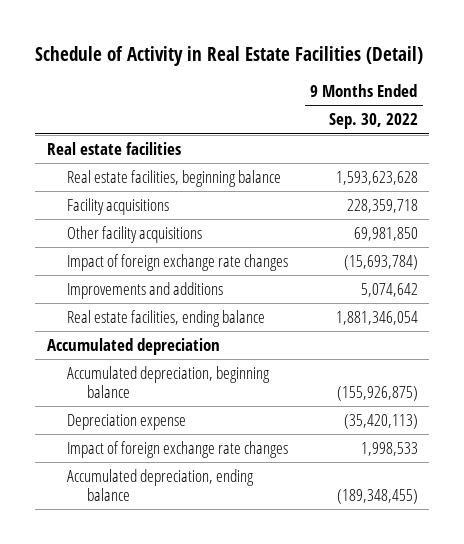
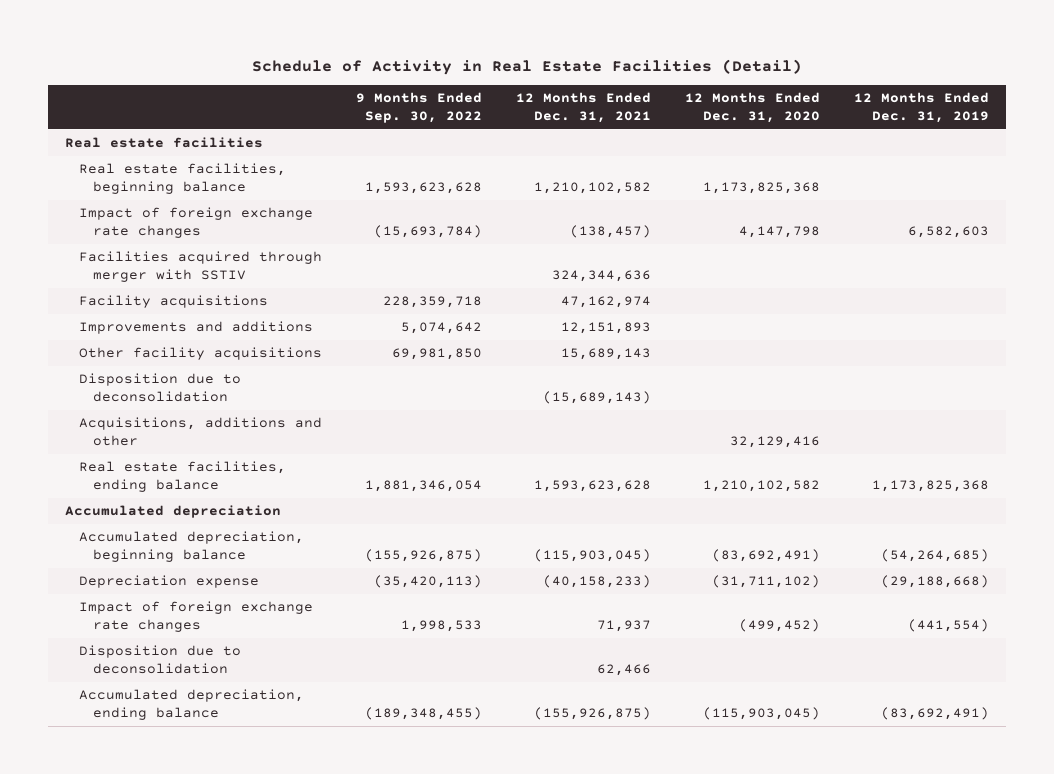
none -> [516,92,652,123] 12 Months Ended Dec. 31, 2021
none -> [685,92,821,123] 12 Months Ended Dec. 31, 2020
none -> [854,92,990,123] 12 Months Ended Dec. 31, 2019
none -> [79,251,323,282] Facilities acquired through merger with SSTIV
[66,198,169,216] Facility acquisitions -> [79,295,269,309] Facility acquisitions
[66,226,202,244] Other facility acquisitions -> [79,347,323,361] Other facility acquisitions
none -> [79,373,242,402] Disposition due to deconsolidation
none -> [79,417,323,446] Acquisitions, additions and other
none -> [79,645,242,674] Disposition due to deconsolidation

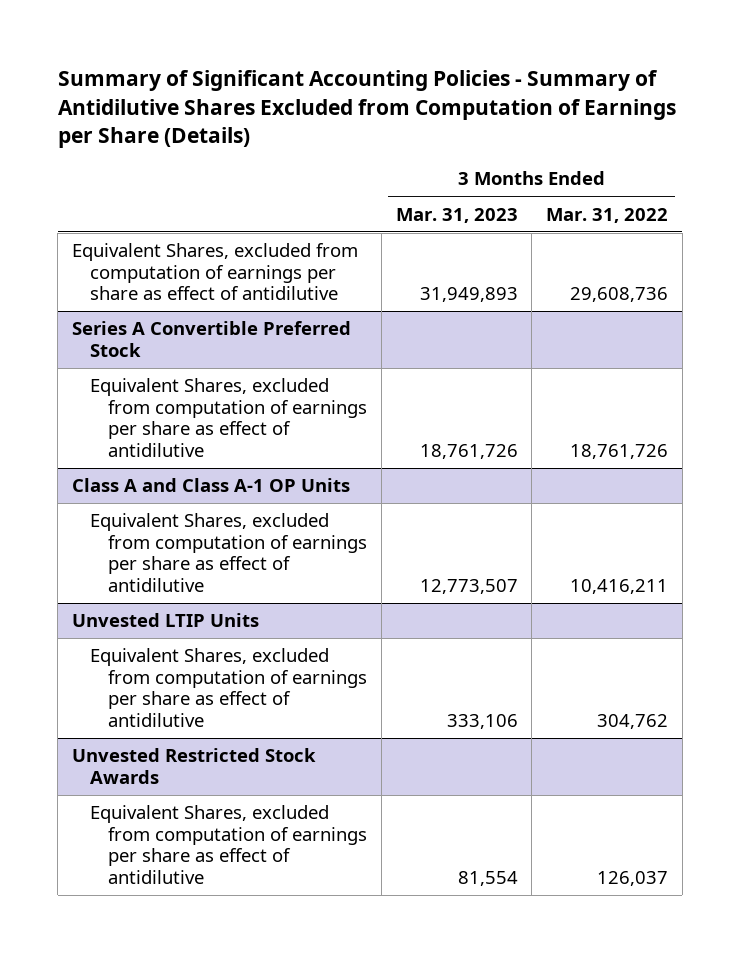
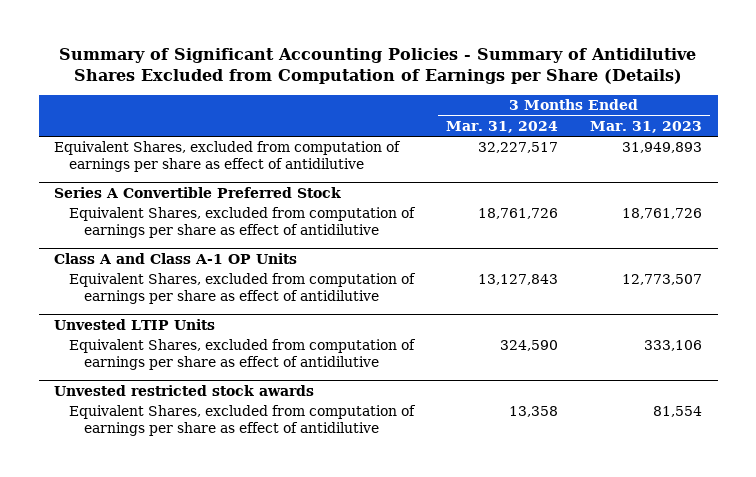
[546,207,669,223] Mar. 31, 2022 -> none
none -> [446,121,559,134] Mar. 31, 2024
[72,748,317,784] Unvested Restricted Stock Awards -> [54,384,315,396] Unvested restricted stock awards

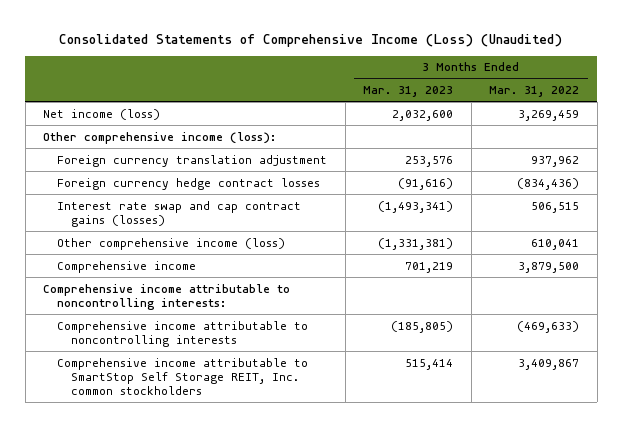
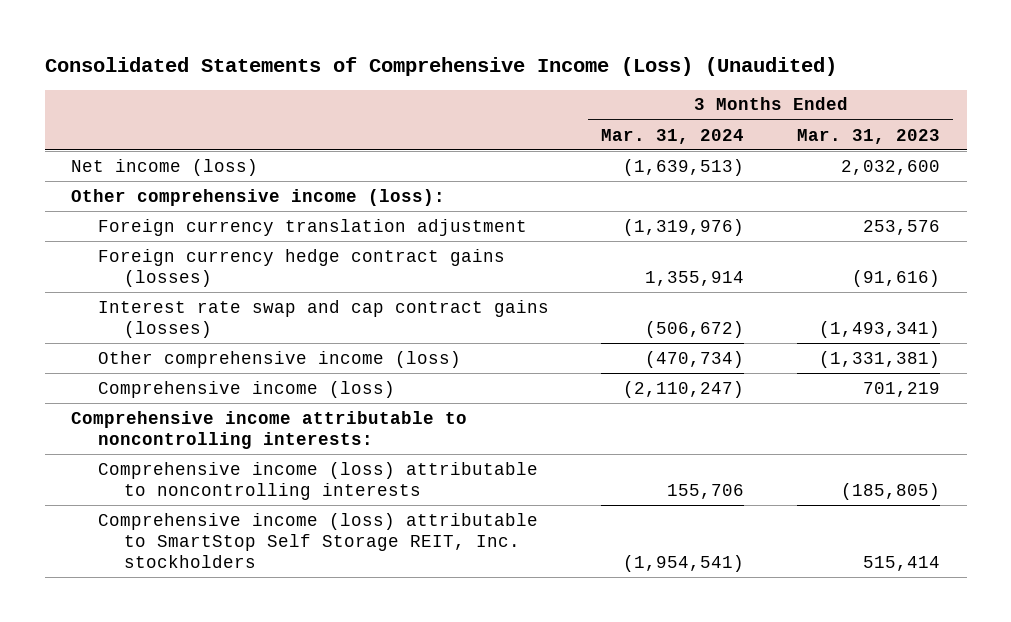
[489,86,580,98] Mar. 31, 2022 -> none
none -> [601,128,745,144] Mar. 31, 2024
[57,177,321,190] Foreign currency hedge contract losses -> [97,248,505,288] Foreign currency hedge contract gains (losses)
[57,260,197,273] Comprehensive income -> [97,380,395,398] Comprehensive income (loss)
[57,320,309,347] Comprehensive income attributable to noncontrolling interests -> [97,461,538,501] Comprehensive income (loss) attributable to noncontrolling interests
[57,357,309,395] Comprehensive income attributable to SmartStop Self Storage REIT, Inc. common stockholders -> [97,512,538,569] Comprehensive income (loss) attributable to SmartStop Self Storage REIT, Inc. stockholders

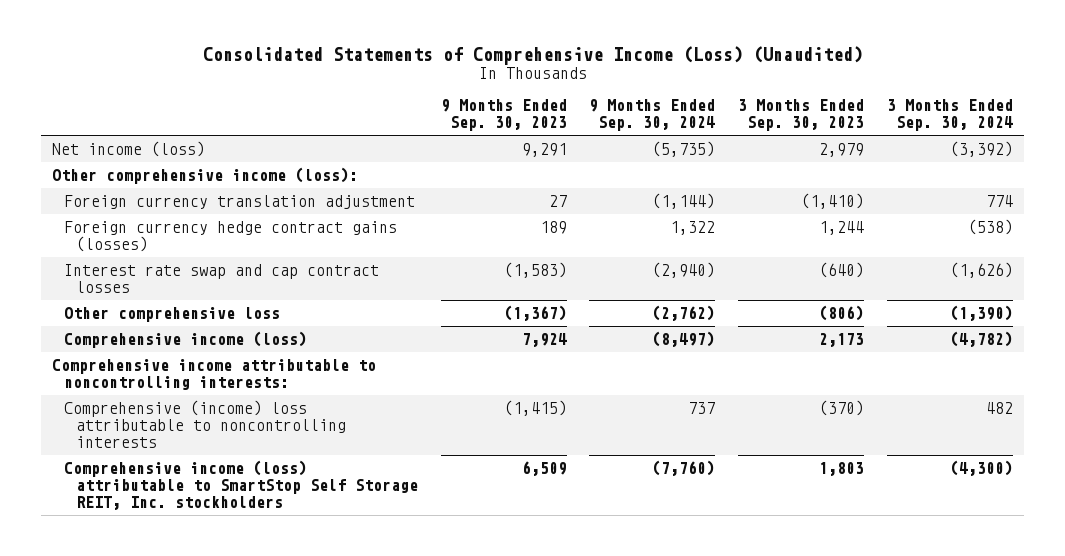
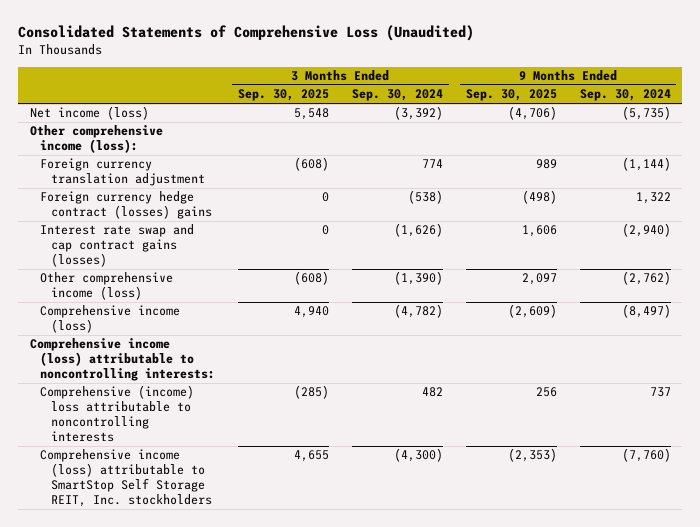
[202,46,863,66] Consolidated Statements of Comprehensive Income (Loss) (Unaudited) -> [18,25,475,42] Consolidated Statements of Comprehensive Loss (Unaudited)
[440,99,567,132] 9 Months Ended Sep. 30, 2023 -> none
[738,99,865,132] 3 Months Ended Sep. 30, 2023 -> none
none -> [237,89,329,102] Sep. 30, 2025
none -> [465,89,557,102] Sep. 30, 2025
[64,221,398,253] Foreign currency hedge contract gains (losses) -> [40,191,212,220] Foreign currency hedge contract (losses) gains
[64,264,380,294] Interest rate swap and cap contract losses -> [40,224,195,268] Interest rate swap and cap contract gains (losses)
[64,307,281,323] Other comprehensive loss -> [40,272,174,301] Other comprehensive income (loss)
[52,359,377,391] Comprehensive income attributable to noncontrolling interests: -> [29,338,216,382] Comprehensive income (loss) attributable to noncontrolling interests:

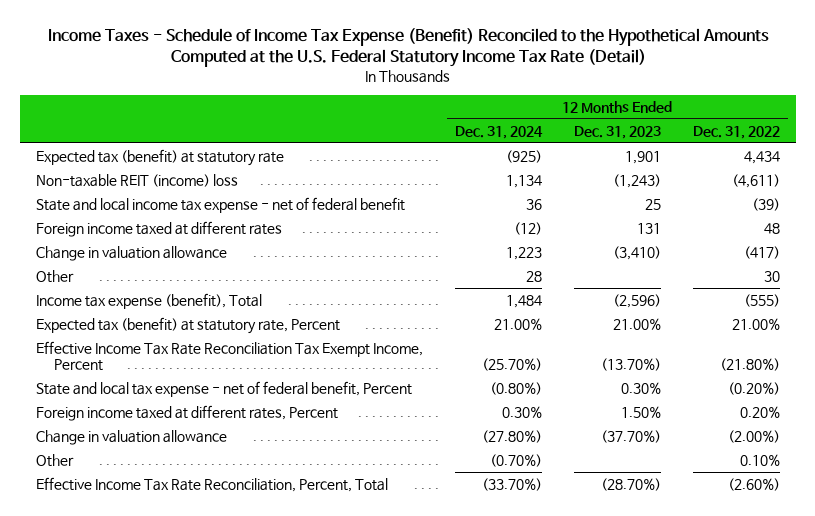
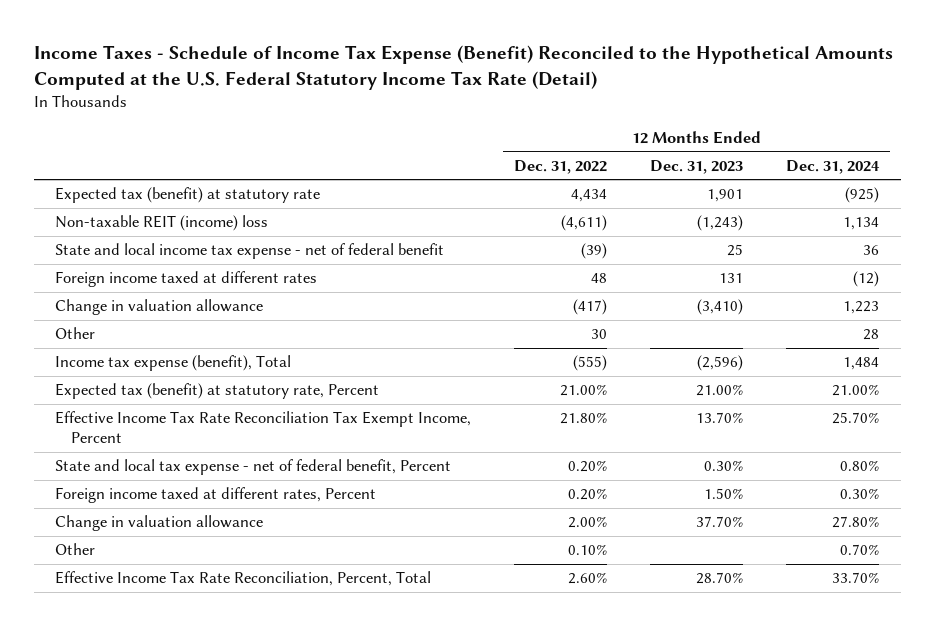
[481,358,542,372] (25.70%) -> [832,412,880,425] 25.70%
[600,358,661,372] (13.70%) -> [696,412,744,424] 13.70%
[719,358,780,372] (21.80%) -> [560,412,608,425] 21.80%
[489,382,542,396] (0.80%) -> [840,460,880,472] 0.80%
[727,382,780,396] (0.20%) -> [568,460,608,473] 0.20%
[481,430,542,444] (27.80%) -> [832,516,880,529] 27.80%
[600,430,661,444] (37.70%) -> [696,516,744,528] 37.70%
[727,430,780,444] (2.00%) -> [568,516,608,529] 2.00%
[489,454,542,468] (0.70%) -> [840,544,880,556] 0.70%
[481,478,542,492] (33.70%) -> [832,572,880,584] 33.70%
[600,478,661,492] (28.70%) -> [696,572,744,585] 28.70%
[727,478,780,492] (2.60%) -> [568,572,608,585] 2.60%

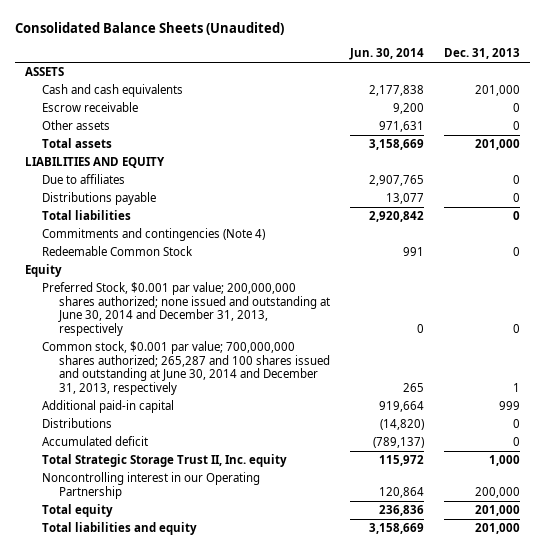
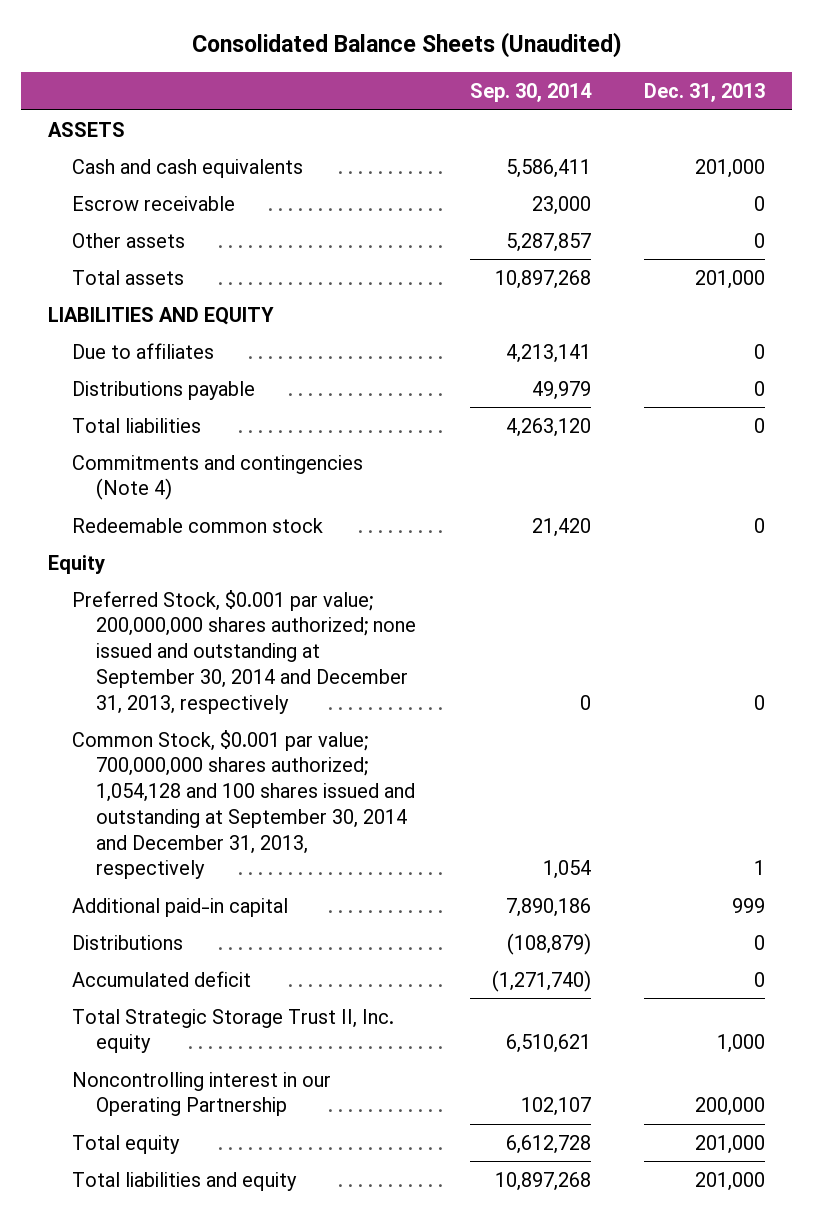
[348,48,424,61] Jun. 30, 2014 -> none
none -> [469,83,592,103] Sep. 30, 2014
[41,246,193,257] Redeemable Common Stock -> [72,517,324,533] Redeemable common stock
[41,282,330,336] Preferred Stock, $0.001 par value; 200,000,000 shares authorized; none issued and outstanding at June 30, 2014 and December 31, 2013, respectively -> [72,589,417,714] Preferred Stock, $0.001 par value; 200,000,000 shares authorized; none issued and outstanding at September 30, 2014 and December 31, 2013, respectively
[41,341,330,395] Common stock, $0.001 par value; 700,000,000 shares authorized; 265,287 and 100 shares issued and outstanding at June 30, 2014 and December 31, 2013, respectively -> [72,729,416,880] Common Stock, $0.001 par value; 700,000,000 shares authorized; 1,054,128 and 100 shares issued and outstanding at September 30, 2014 and December 31, 2013, respectively

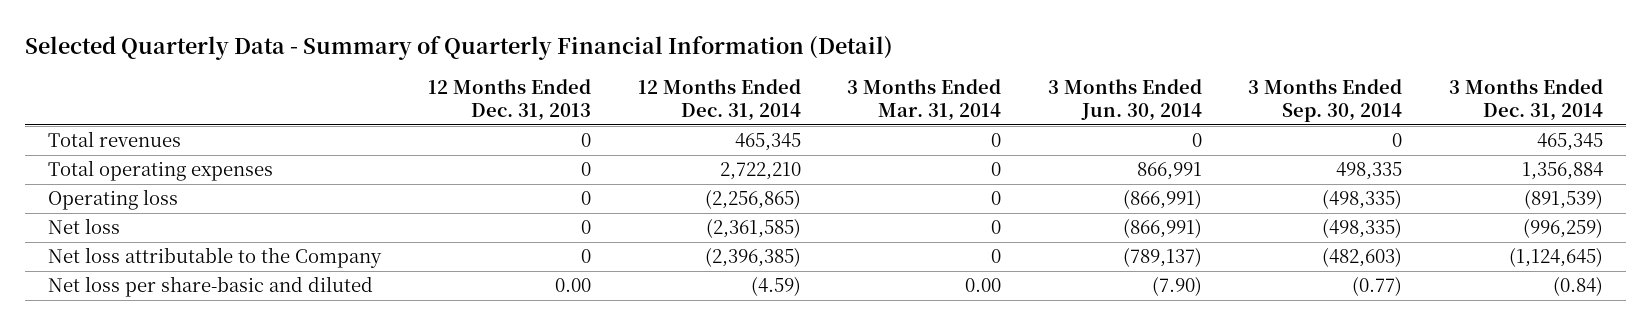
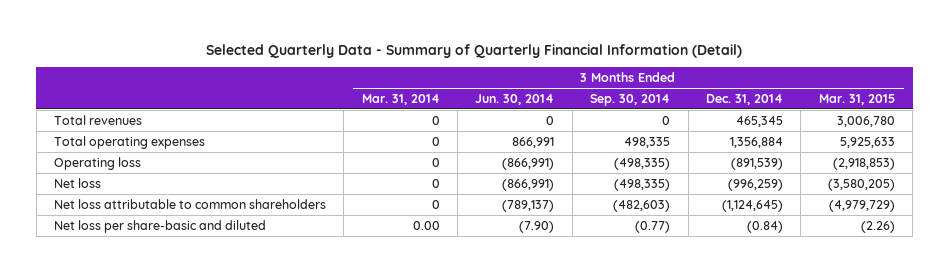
[427,78,591,121] 12 Months Ended Dec. 31, 2013 -> none
[637,78,801,121] 12 Months Ended Dec. 31, 2014 -> none
none -> [818,93,895,105] Mar. 31, 2015
[48,247,383,269] Net loss attributable to the Company -> [53,198,326,209] Net loss attributable to common shareholders

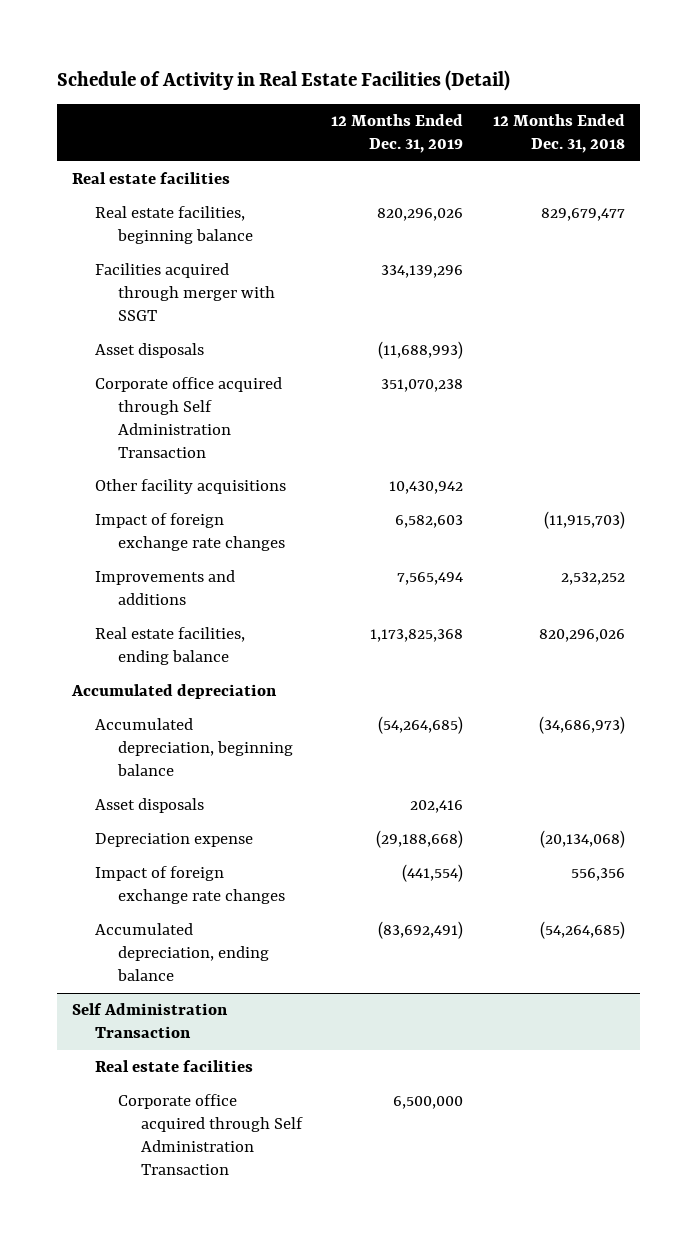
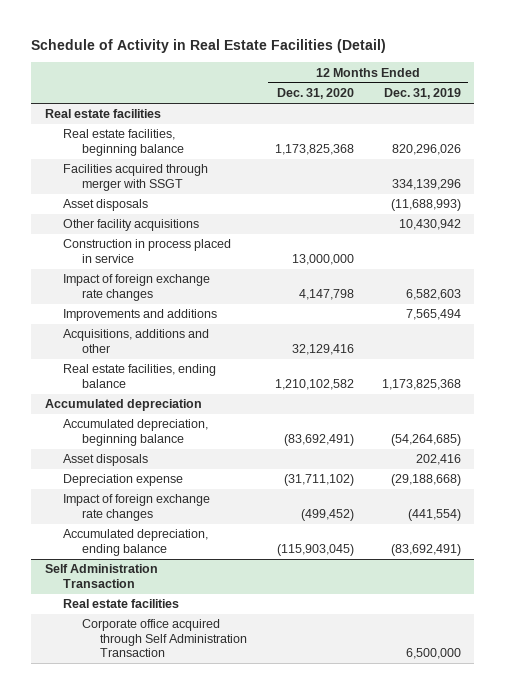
[492,114,625,154] 12 Months Ended Dec. 31, 2018 -> none
none -> [277,88,355,100] Dec. 31, 2020
[94,377,282,458] Corporate office acquired through Self Administration Transaction -> none
none -> [63,239,232,263] Construction in process placed in service
none -> [63,329,210,353] Acquisitions, additions and other

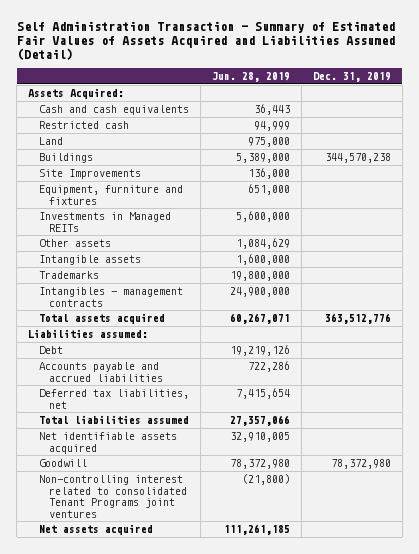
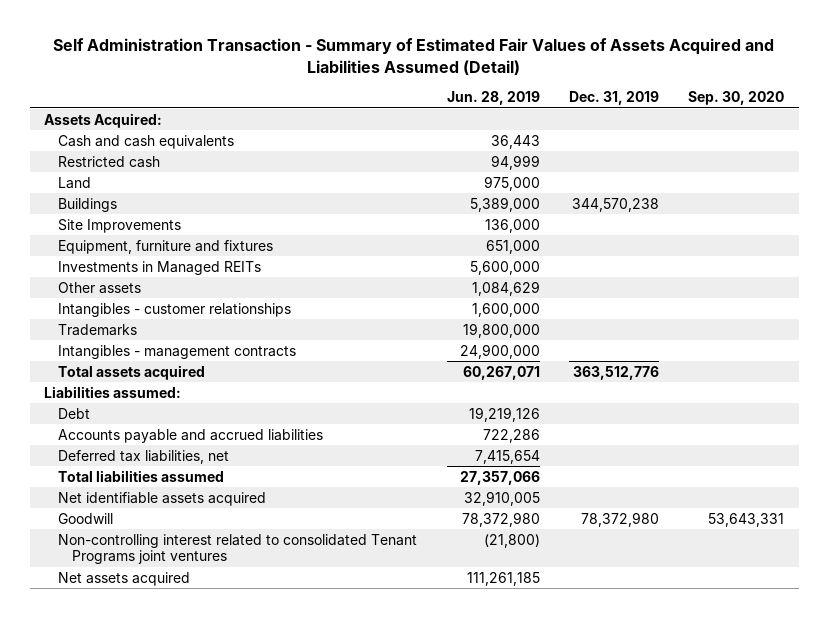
none -> [688,91,785,106] Sep. 30, 2020
[38,255,141,266] Intangible assets -> [58,302,292,317] Intangibles - customer relationships

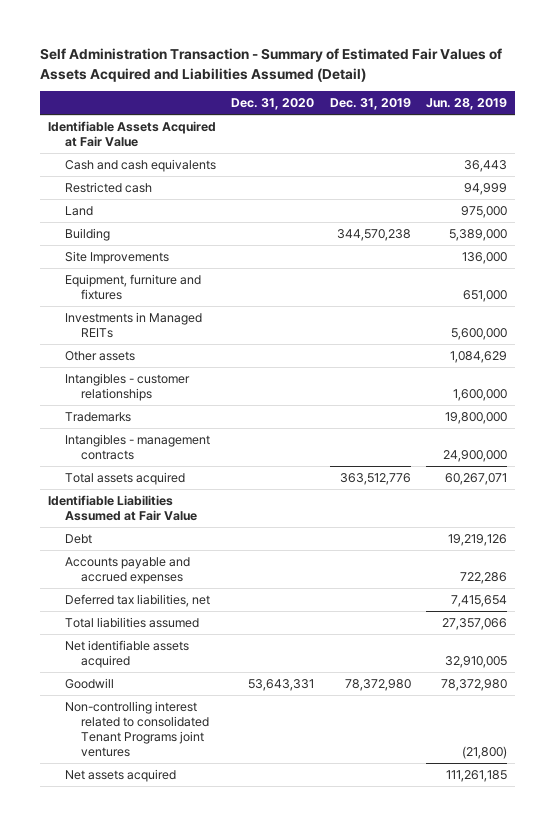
[688,91,785,106] Sep. 30, 2020 -> none
none -> [231,98,315,111] Dec. 31, 2020
[44,112,163,128] Assets Acquired: -> [47,121,216,148] Identifiable Assets Acquired at Fair Value
[58,197,118,212] Buildings -> [64,228,110,242] Building
[44,385,182,398] Liabilities assumed: -> [47,495,197,522] Identifiable Liabilities Assumed at Fair Value
[58,428,324,443] Accounts payable and accrued liabilities -> [64,557,190,585] Accounts payable and accrued expenses

